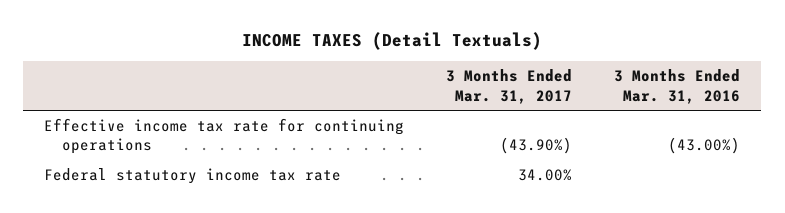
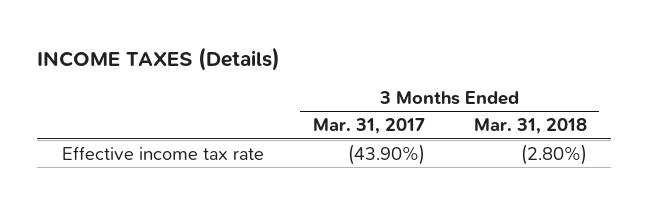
[242,32,543,51] INCOME TAXES (Detail Textuals) -> [37,46,281,71] INCOME TAXES (Details)
[614,69,741,104] 3 Months Ended Mar. 31, 2016 -> none
none -> [473,118,587,135] Mar. 31, 2018
[44,168,342,185] Federal statutory income tax rate -> none
[44,118,405,155] Effective income tax rate for continuing operations -> [61,145,264,160] Effective income tax rate

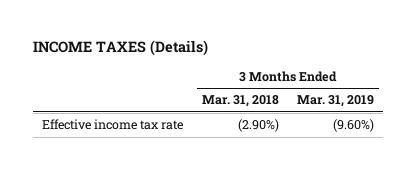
[312,118,425,135] Mar. 31, 2017 -> none
none -> [297,95,375,108] Mar. 31, 2019
[520,143,587,165] (2.80%) -> [237,119,279,133] (2.90%)

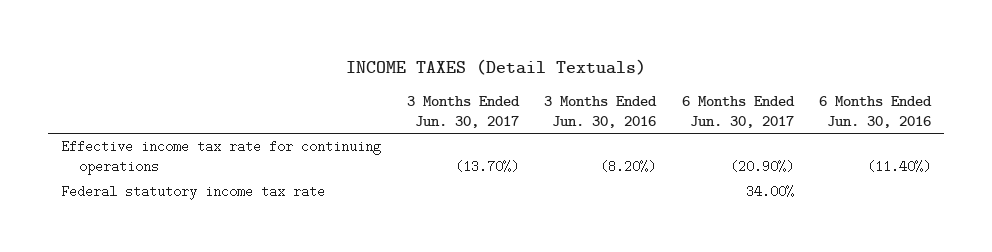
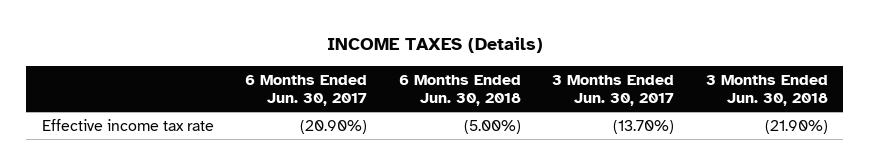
[346,58,647,75] INCOME TAXES (Detail Textuals) -> [326,37,543,54] INCOME TAXES (Details)
[544,96,658,128] 3 Months Ended Jun. 30, 2016 -> none
[819,96,933,128] 6 Months Ended Jun. 30, 2016 -> none
none -> [398,74,521,107] 6 Months Ended Jun. 30, 2018
none -> [705,74,828,107] 3 Months Ended Jun. 30, 2018
[60,185,325,201] Federal statutory income tax rate -> none
[60,140,381,176] Effective income tax rate for continuing operations -> [41,118,214,131] Effective income tax rate

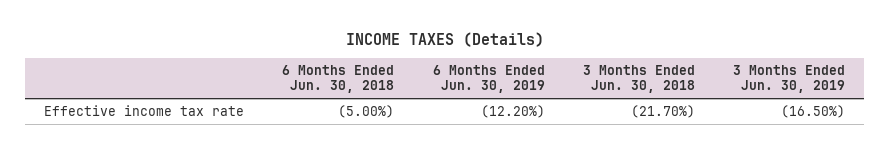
[245,74,368,107] 6 Months Ended Jun. 30, 2017 -> none
[552,74,675,107] 3 Months Ended Jun. 30, 2017 -> none
none -> [432,65,545,94] 6 Months Ended Jun. 30, 2019
none -> [732,65,845,94] 3 Months Ended Jun. 30, 2019
[764,119,828,134] (21.90%) -> [630,105,695,119] (21.70%)

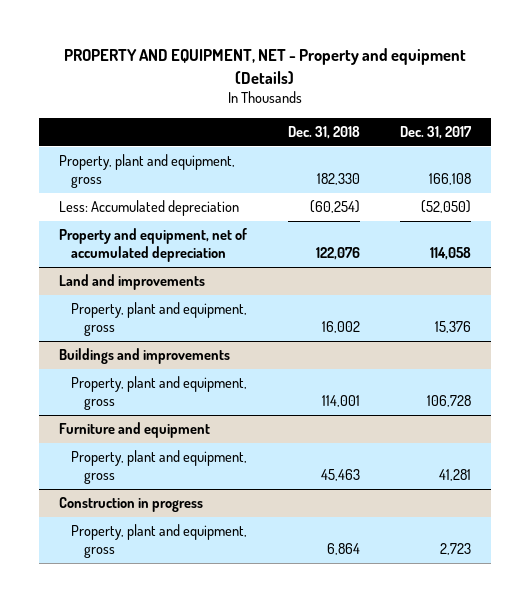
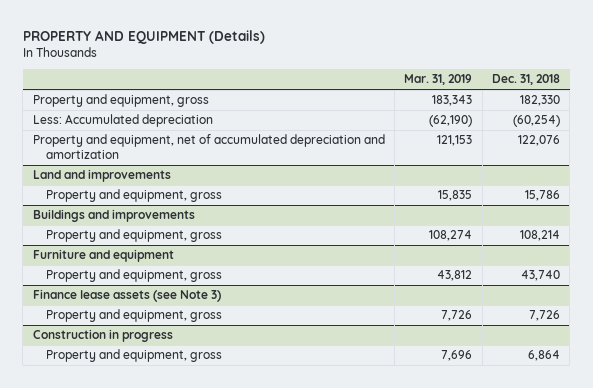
[63,48,466,84] PROPERTY AND EQUIPMENT, NET - Property and equipment (Details) -> [22,30,265,45] PROPERTY AND EQUIPMENT (Details)
[399,126,472,140] Dec. 31, 2017 -> none
none -> [404,74,473,86] Mar. 31, 2019
[58,154,235,188] Property, plant and equipment, gross -> [32,94,209,108] Property and equipment, gross
[58,228,247,262] Property and equipment, net of accumulated depreciation -> [32,134,385,159] Property and equipment, net of accumulated depreciation and amortization
[71,302,248,336] Property, plant and equipment, gross -> [46,189,223,203] Property and equipment, gross
[321,320,360,333] 16,002 -> [524,190,560,202] 15,786
[71,376,248,410] Property, plant and equipment, gross -> [46,229,223,243] Property and equipment, gross
[321,394,360,407] 114,001 -> [519,230,560,242] 108,214
[71,450,248,484] Property, plant and equipment, gross -> [46,269,223,283] Property and equipment, gross
[320,468,360,481] 45,463 -> [520,270,560,282] 43,740
none -> [32,289,221,303] Finance lease assets (see Note 3)
none -> [46,309,223,323] Property and equipment, gross
[71,524,248,558] Property, plant and equipment, gross -> [46,349,223,363] Property and equipment, gross

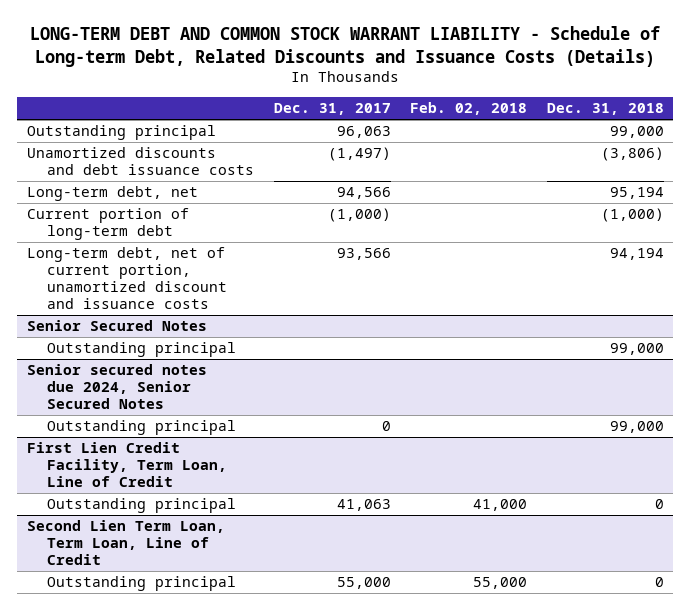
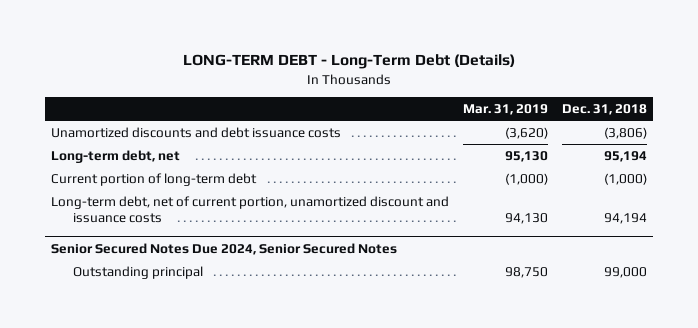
[30,25,661,67] LONG-TERM DEBT AND COMMON STOCK WARRANT LIABILITY - Schedule of Long-term Debt, Related Discounts and Issuance Costs (Details) -> [182,54,515,70] LONG-TERM DEBT - Long-Term Debt (Details)
[273,103,391,116] Dec. 31, 2017 -> none
[410,102,528,116] Feb. 02, 2018 -> none
none -> [462,104,548,116] Mar. 31, 2019
[27,125,217,141] Outstanding principal -> none
[27,320,208,332] Senior Secured Notes -> none
[47,342,237,358] Outstanding principal -> none
[27,364,208,409] Senior secured notes due 2024, Senior Secured Notes -> [51,242,398,255] Senior Secured Notes Due 2024, Senior Secured Notes
[27,442,228,487] First Lien Credit Facility, Term Loan, Line of Credit -> none
[47,498,237,514] Outstanding principal -> none
[27,520,226,565] Second Lien Term Loan, Term Loan, Line of Credit -> none
[47,576,237,592] Outstanding principal -> none

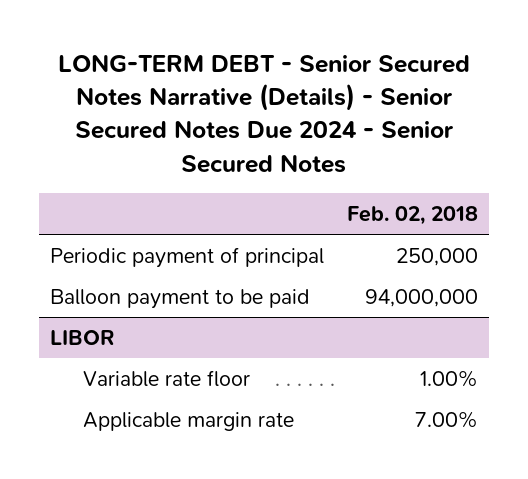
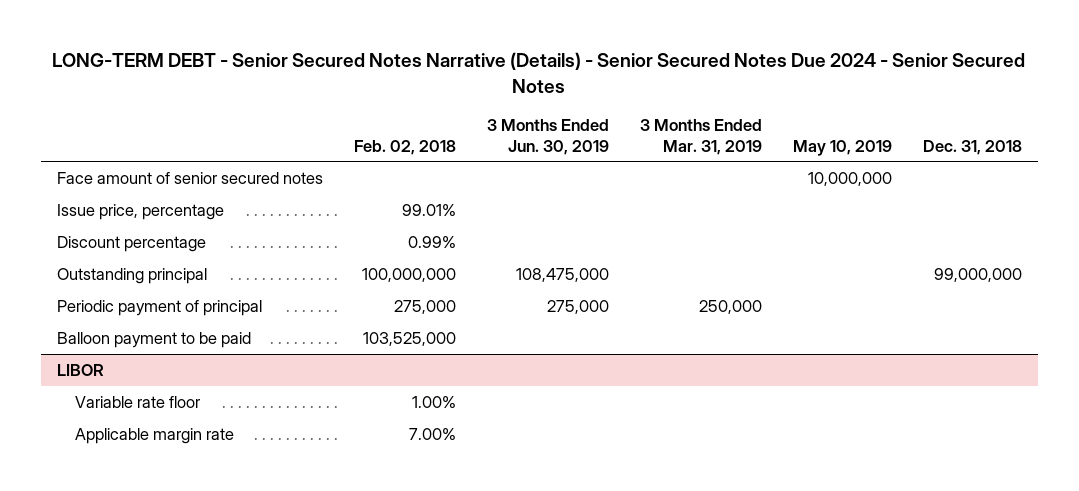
none -> [486,118,609,155] 3 Months Ended Jun. 30, 2019
none -> [640,118,763,155] 3 Months Ended Mar. 31, 2019
none -> [793,139,893,156] May 10, 2019
none -> [923,139,1023,155] Dec. 31, 2018
none -> [56,171,323,184] Face amount of senior secured notes
none -> [56,203,224,220] Issue price, percentage
none -> [56,235,206,252] Discount percentage
none -> [56,267,207,284] Outstanding principal
[395,247,478,266] 250,000 -> [393,299,456,314] 275,000
[364,288,478,307] 94,000,000 -> [362,331,456,346] 103,525,000

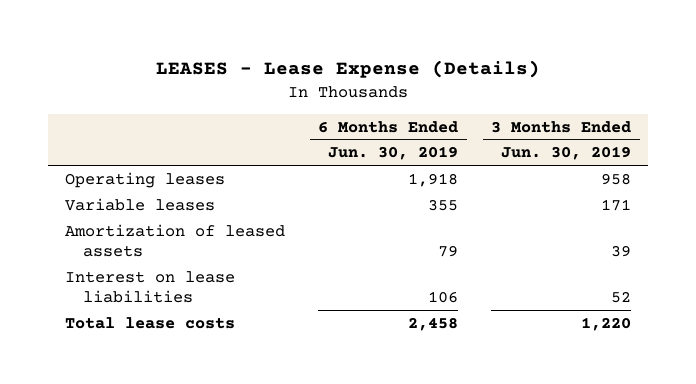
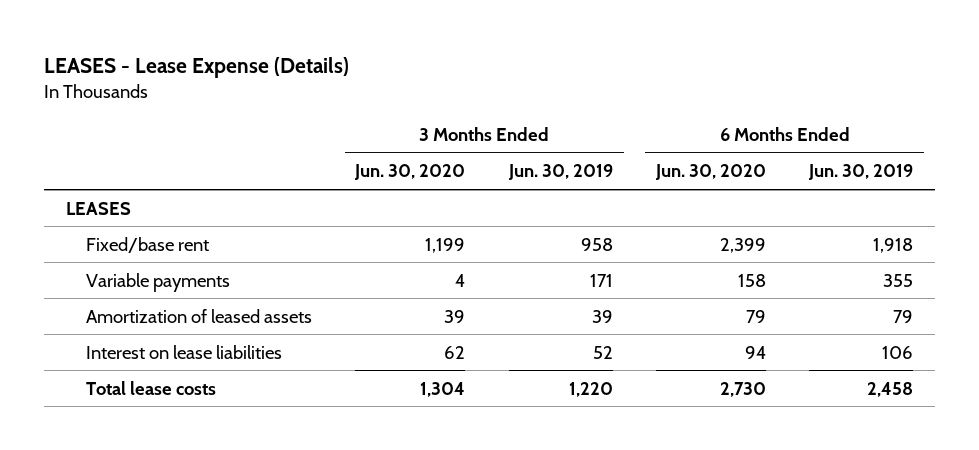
none -> [354,164,466,181] Jun. 30, 2020
none -> [655,164,767,181] Jun. 30, 2020
none -> [66,201,132,215] LEASES
[64,171,225,188] Operating leases -> [86,236,210,253] Fixed/base rent
[64,197,215,211] Variable leases -> [86,272,231,292] Variable payments

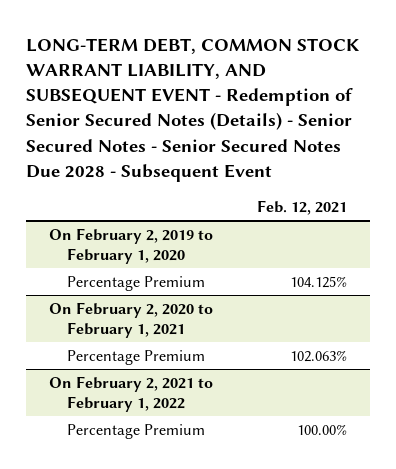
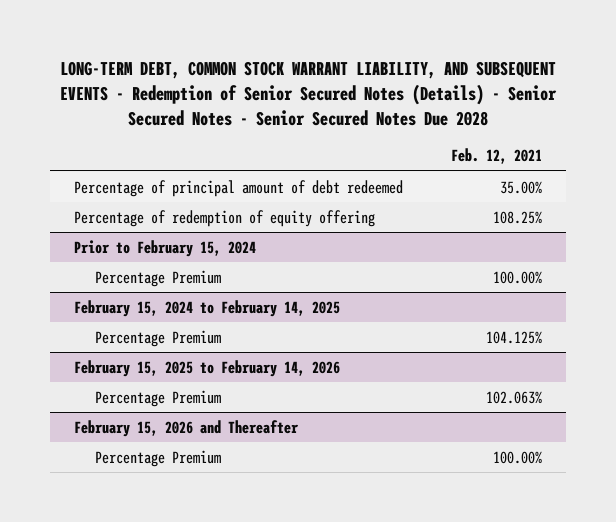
[26,38,361,182] LONG-TERM DEBT, COMMON STOCK WARRANT LIABILITY, AND SUBSEQUENT EVENT - Redemption of Senior Secured Notes (Details) - Senior Secured Notes - Senior Secured Notes Due 2028 - Subsequent Event -> [59,61,557,126] LONG-TERM DEBT, COMMON STOCK WARRANT LIABILITY, AND SUBSEQUENT EVENTS - Redemption of Senior Secured Notes (Details) - Senior Secured Notes - Senior Secured Notes Due 2028
none -> [74,179,404,197] Percentage of principal amount of debt redeemed
none -> [74,209,376,227] Percentage of redemption of equity offering
none -> [74,239,257,257] Prior to February 15, 2024
none -> [94,269,221,287] Percentage Premium
[48,227,213,264] On February 2, 2019 to February 1, 2020 -> [74,299,341,317] February 15, 2024 to February 14, 2025
[48,301,213,338] On February 2, 2020 to February 1, 2021 -> [74,359,341,377] February 15, 2025 to February 14, 2026
[48,375,213,412] On February 2, 2021 to February 1, 2022 -> [74,419,300,437] February 15, 2026 and Thereafter

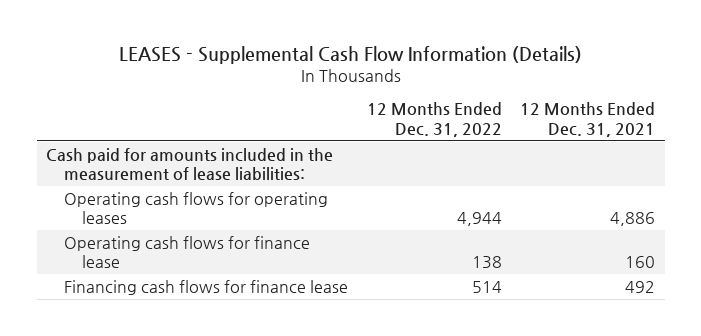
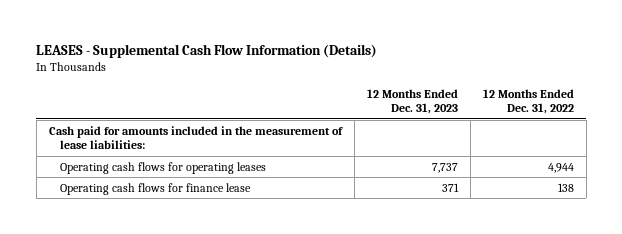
[520,102,656,137] 12 Months Ended Dec. 31, 2021 -> none
none -> [366,88,458,115] 12 Months Ended Dec. 31, 2023
[63,279,348,295] Financing cash flows for finance lease -> none

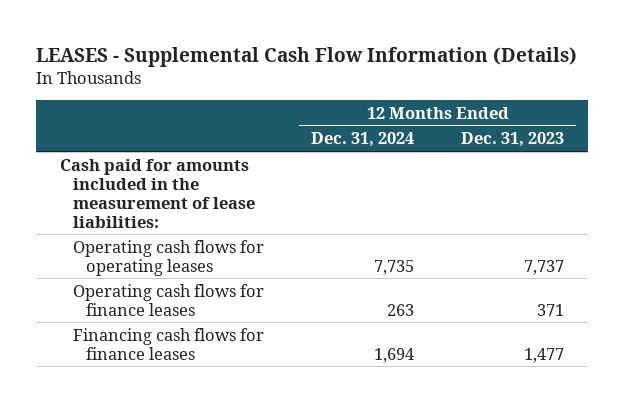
[482,88,574,115] 12 Months Ended Dec. 31, 2022 -> none
none -> [311,132,415,148] Dec. 31, 2024
[60,182,252,195] Operating cash flows for finance lease -> [72,283,264,316] Operating cash flows for finance leases
none -> [72,327,264,360] Financing cash flows for finance leases

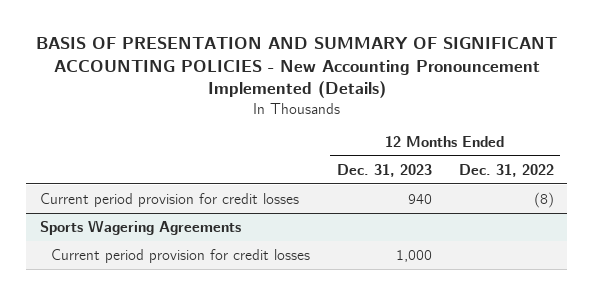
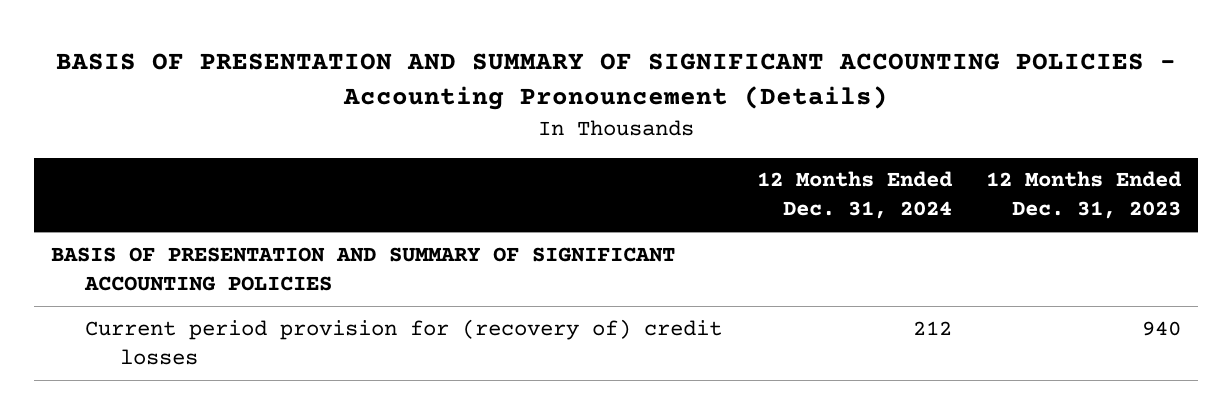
[35,36,557,99] BASIS OF PRESENTATION AND SUMMARY OF SIGNIFICANT ACCOUNTING POLICIES - New Accounting Pronouncement Implemented (Details) -> [55,53,1176,111] BASIS OF PRESENTATION AND SUMMARY OF SIGNIFICANT ACCOUNTING POLICIES - Accounting Pronouncement (Details)
[458,163,554,177] Dec. 31, 2022 -> none
none -> [756,171,953,220] 12 Months Ended Dec. 31, 2024
[39,219,241,235] Sports Wagering Agreements -> none
[51,248,311,263] Current period provision for credit losses -> none
none -> [51,246,676,291] BASIS OF PRESENTATION AND SUMMARY OF SIGNIFICANT ACCOUNTING POLICIES
[39,192,299,207] Current period provision for credit losses -> [85,318,723,365] Current period provision for (recovery of) credit losses

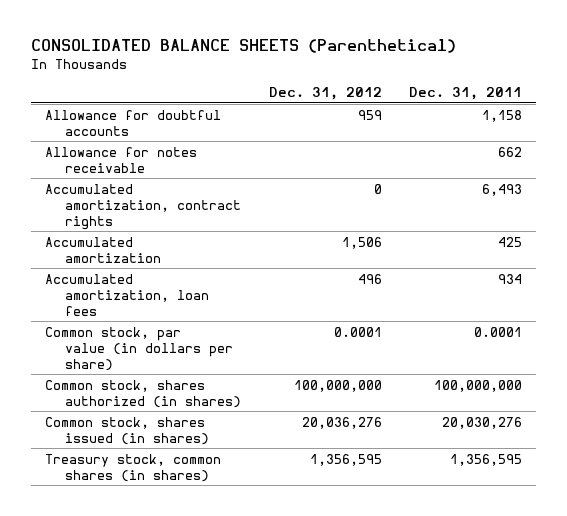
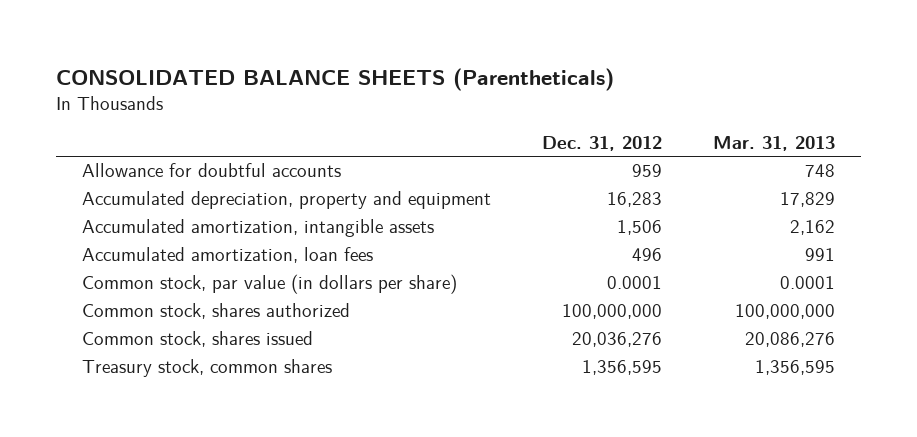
[31,39,457,54] CONSOLIDATED BALANCE SHEETS (Parenthetical) -> [56,68,615,92] CONSOLIDATED BALANCE SHEETS (Parentheticals)
[409,87,523,101] Dec. 31, 2011 -> none
none -> [713,135,836,151] Mar. 31, 2013
[44,146,197,173] Allowance for notes receivable -> none
[44,183,242,230] Accumulated amortization, contract rights -> none
none -> [81,191,491,210] Accumulated depreciation, property and equipment
[44,236,162,263] Accumulated amortization -> [81,219,434,238] Accumulated amortization, intangible assets
[44,379,242,408] Common stock, shares authorized (in shares) -> [81,303,350,320] Common stock, shares authorized
[44,416,210,445] Common stock, shares issued (in shares) -> [81,331,313,348] Common stock, shares issued
[44,453,221,482] Treasury stock, common shares (in shares) -> [81,359,332,378] Treasury stock, common shares

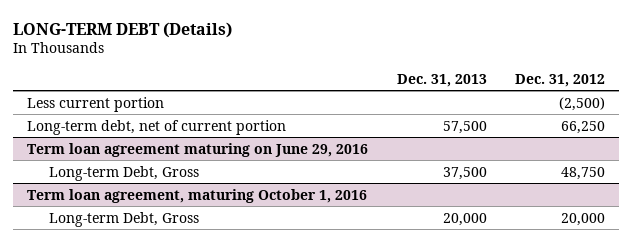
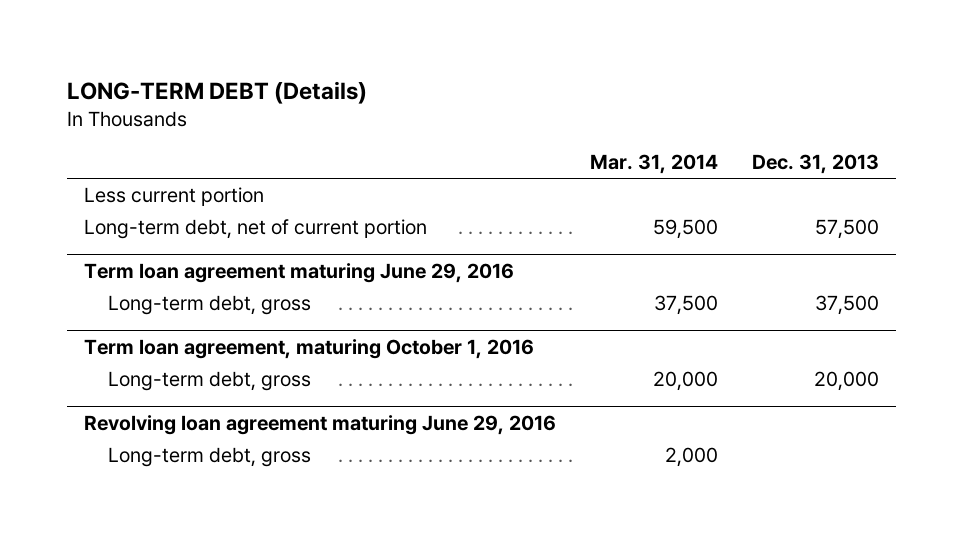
[515,73,606,87] Dec. 31, 2012 -> none
none -> [590,154,719,175] Mar. 31, 2014
[27,142,369,157] Term loan agreement maturing on June 29, 2016 -> [84,263,515,284] Term loan agreement maturing June 29, 2016
[48,165,199,181] Long-term Debt, Gross -> [108,295,312,316] Long-term debt, gross
[48,211,199,227] Long-term Debt, Gross -> [108,371,312,392] Long-term debt, gross
none -> [84,415,557,436] Revolving loan agreement maturing June 29, 2016
none -> [108,447,312,468] Long-term debt, gross

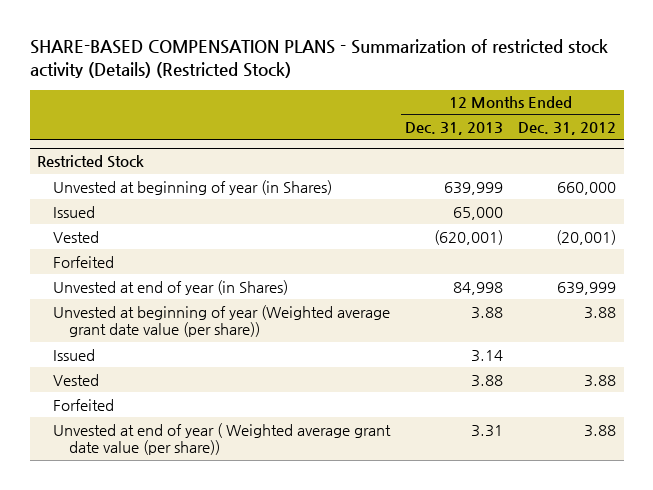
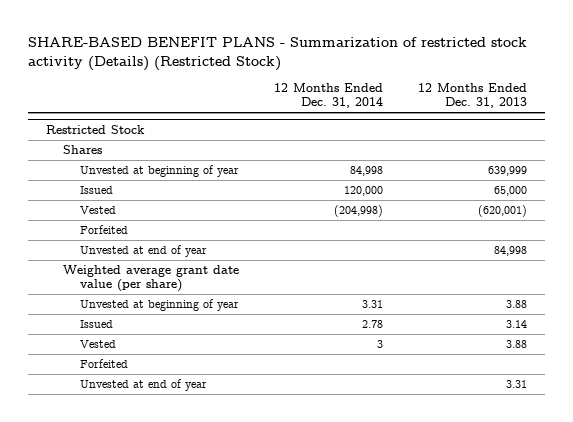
[29,39,608,78] SHARE-BASED COMPENSATION PLANS - Summarization of restricted stock activity (Details) (Restricted Stock) -> [28,37,528,71] SHARE-BASED BENEFIT PLANS - Summarization of restricted stock activity (Details) (Restricted Stock)
[518,121,617,135] Dec. 31, 2012 -> none
none -> [274,83,384,109] 12 Months Ended Dec. 31, 2014
none -> [62,145,102,155] Shares
[52,179,332,195] Unvested at beginning of year (in Shares) -> [79,165,239,178] Unvested at beginning of year
[52,279,288,295] Unvested at end of year (in Shares) -> [79,245,207,258] Unvested at end of year
none -> [62,265,239,293] Weighted average grant date value (per share)
[52,304,390,338] Unvested at beginning of year (Weighted average grant date value (per share)) -> [79,299,239,312] Unvested at beginning of year
[52,422,391,456] Unvested at end of year ( Weighted average grant date value (per share)) -> [79,379,207,392] Unvested at end of year

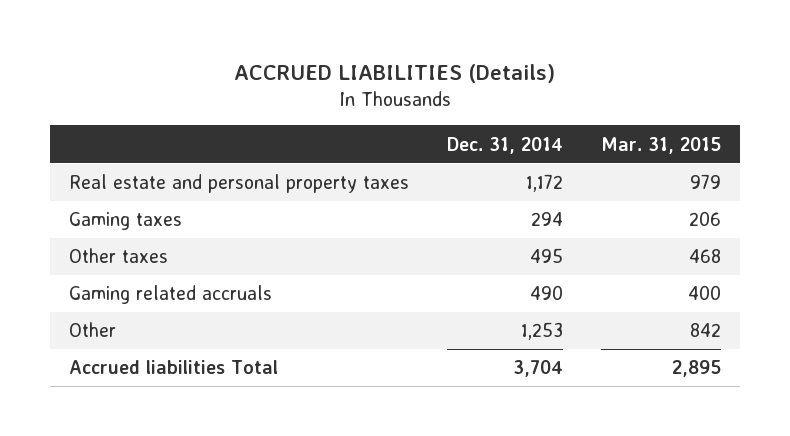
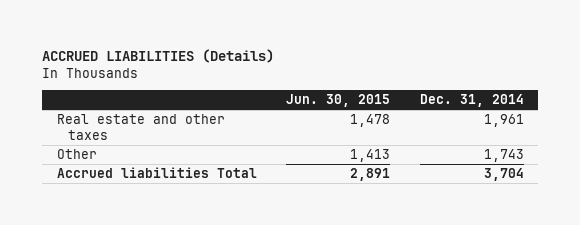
[600,136,721,154] Mar. 31, 2015 -> none
none -> [286,93,391,107] Jun. 30, 2015
[69,212,183,231] Gaming taxes -> none
[69,248,169,264] Other taxes -> none
[69,285,273,305] Gaming related accruals -> none
[69,174,410,194] Real estate and personal property taxes -> [56,114,225,140] Real estate and other taxes
[525,174,563,193] 1,172 -> [483,114,524,128] 1,961
[520,322,563,341] 1,253 -> [483,149,524,163] 1,743

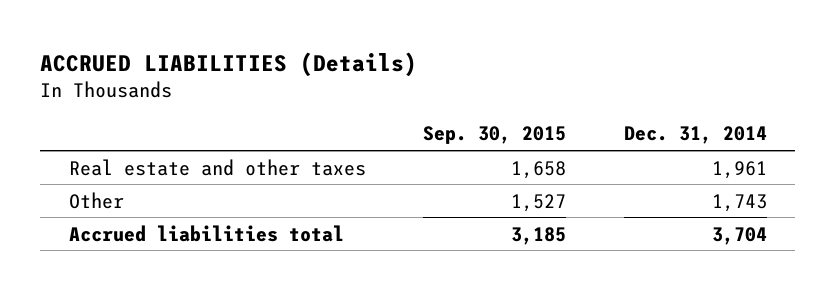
[286,93,391,107] Jun. 30, 2015 -> none
none -> [423,126,567,145] Sep. 30, 2015
[56,167,257,179] Accrued liabilities Total -> [68,224,344,242] Accrued liabilities total

